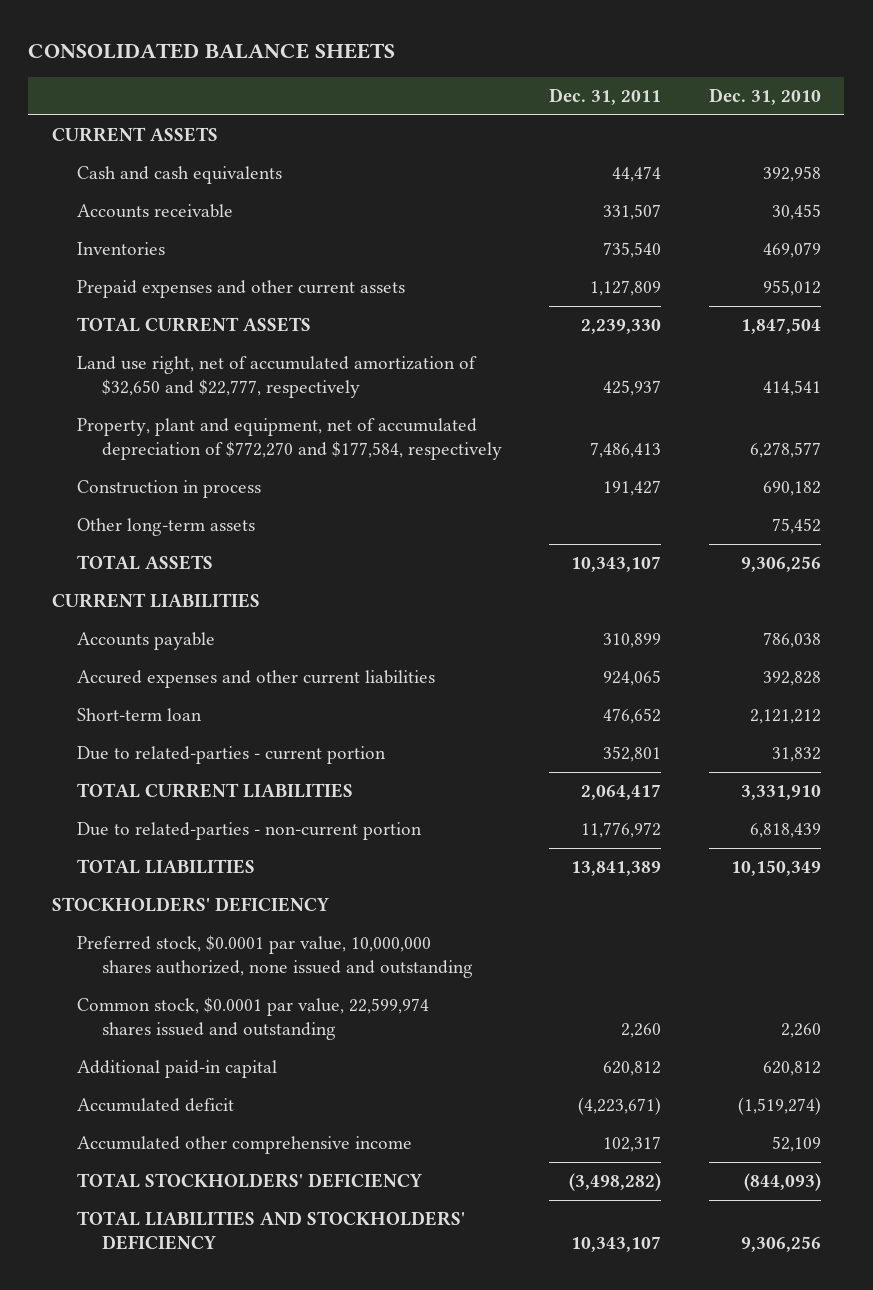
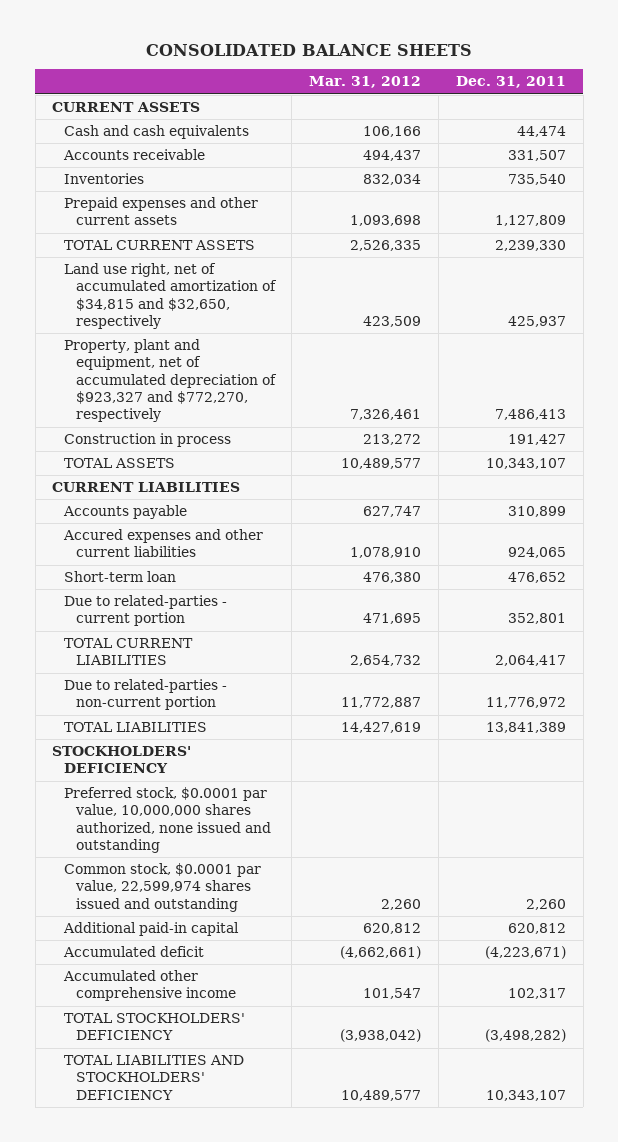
[708,88,821,106] Dec. 31, 2010 -> none
none -> [309,76,422,89] Mar. 31, 2012
[76,356,477,399] Land use right, net of accumulated amortization of $32,650 and $22,777, respectively -> [64,263,277,330] Land use right, net of accumulated amortization of $34,815 and $32,650, respectively
[76,418,502,461] Property, plant and equipment, net of accumulated depreciation of $772,270 and $177,584, respectively -> [64,339,277,423] Property, plant and equipment, net of accumulated depreciation of $923,327 and $772,270, respectively
[76,518,255,537] Other long-term assets -> none

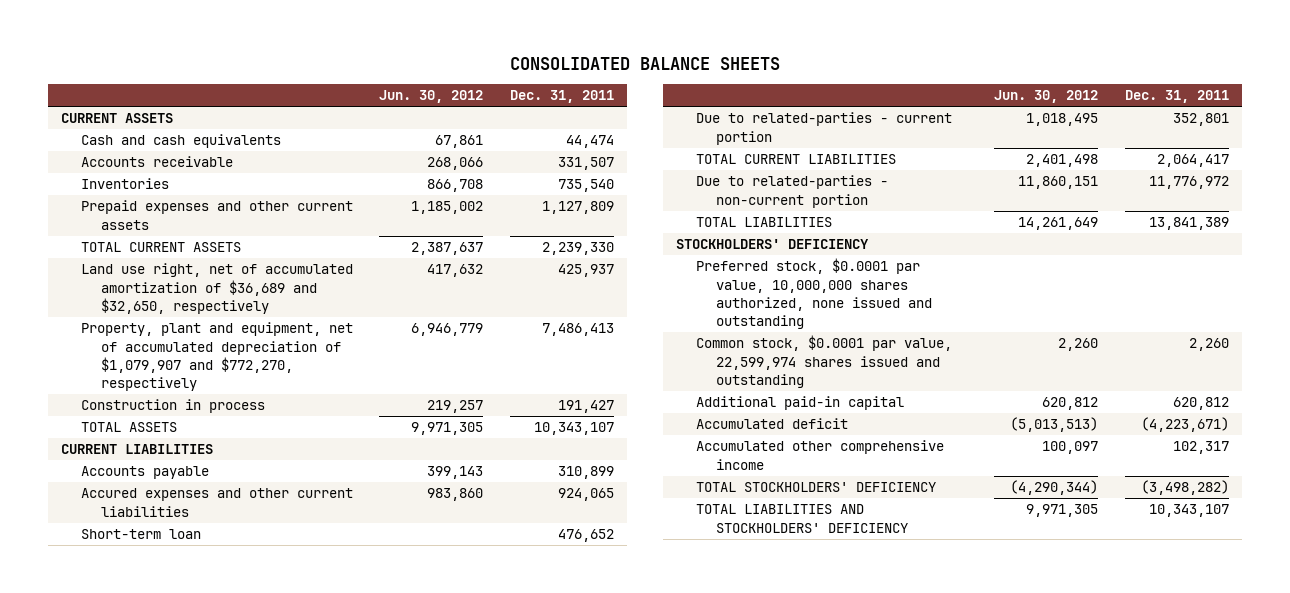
[309,76,422,89] Mar. 31, 2012 -> none
none -> [379,90,484,104] Jun. 30, 2012
[64,263,277,330] Land use right, net of accumulated amortization of $34,815 and $32,650, respectively -> [80,263,353,315] Land use right, net of accumulated amortization of $36,689 and $32,650, respectively
[64,339,277,423] Property, plant and equipment, net of accumulated depreciation of $923,327 and $772,270, respectively -> [80,322,353,392] Property, plant and equipment, net of accumulated depreciation of $1,079,907 and $772,270, respectively

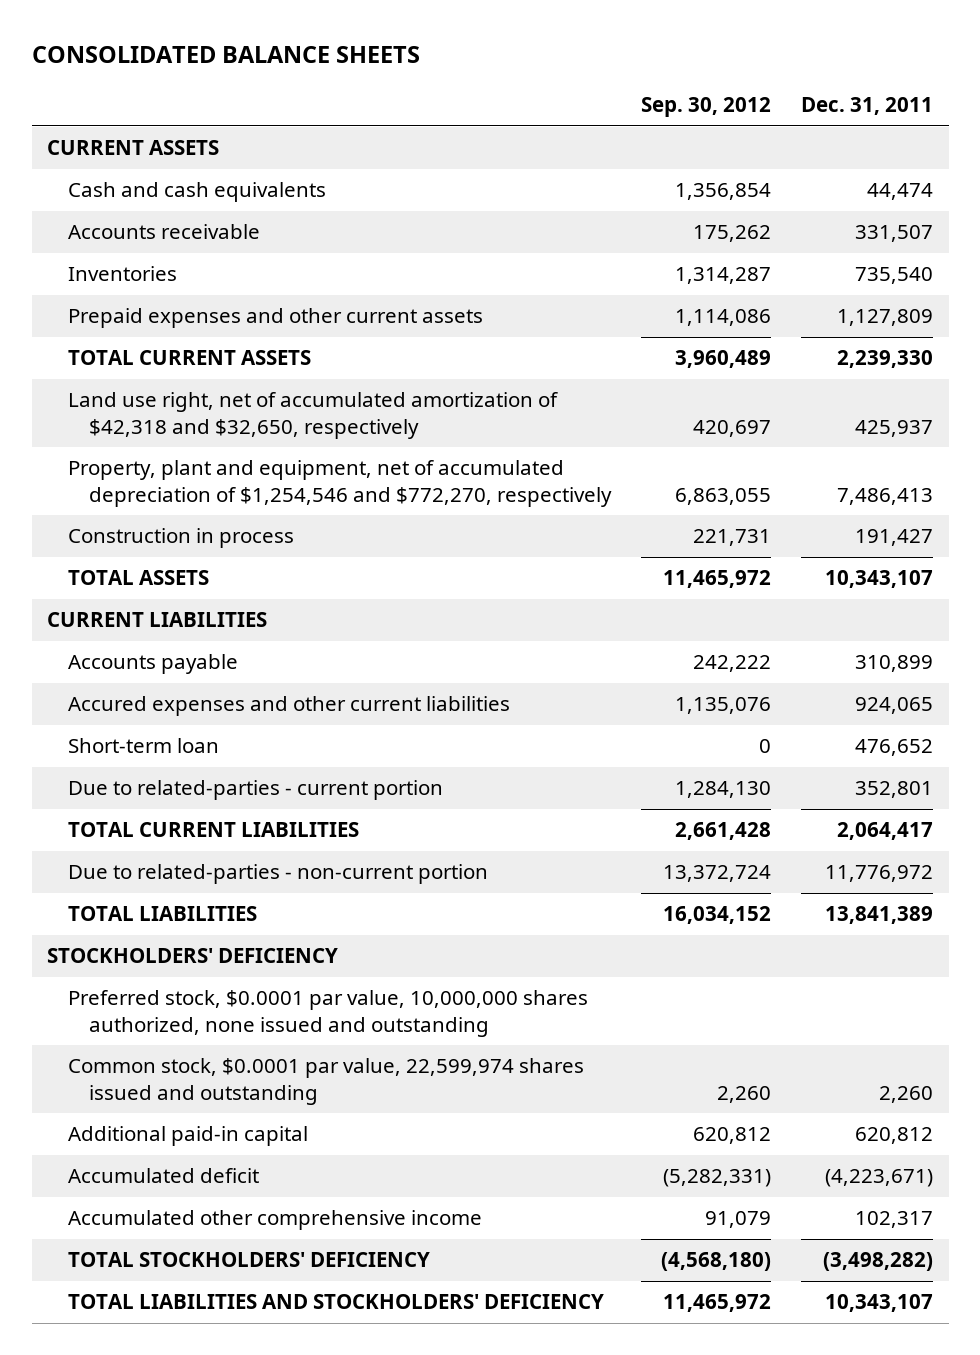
[379,90,484,104] Jun. 30, 2012 -> none
none -> [640,96,771,117] Sep. 30, 2012
[80,263,353,315] Land use right, net of accumulated amortization of $36,689 and $32,650, respectively -> [67,392,558,439] Land use right, net of accumulated amortization of $42,318 and $32,650, respectively
[80,322,353,392] Property, plant and equipment, net of accumulated depreciation of $1,079,907 and $772,270, respectively -> [67,460,612,507] Property, plant and equipment, net of accumulated depreciation of $1,254,546 and $772,270, respectively

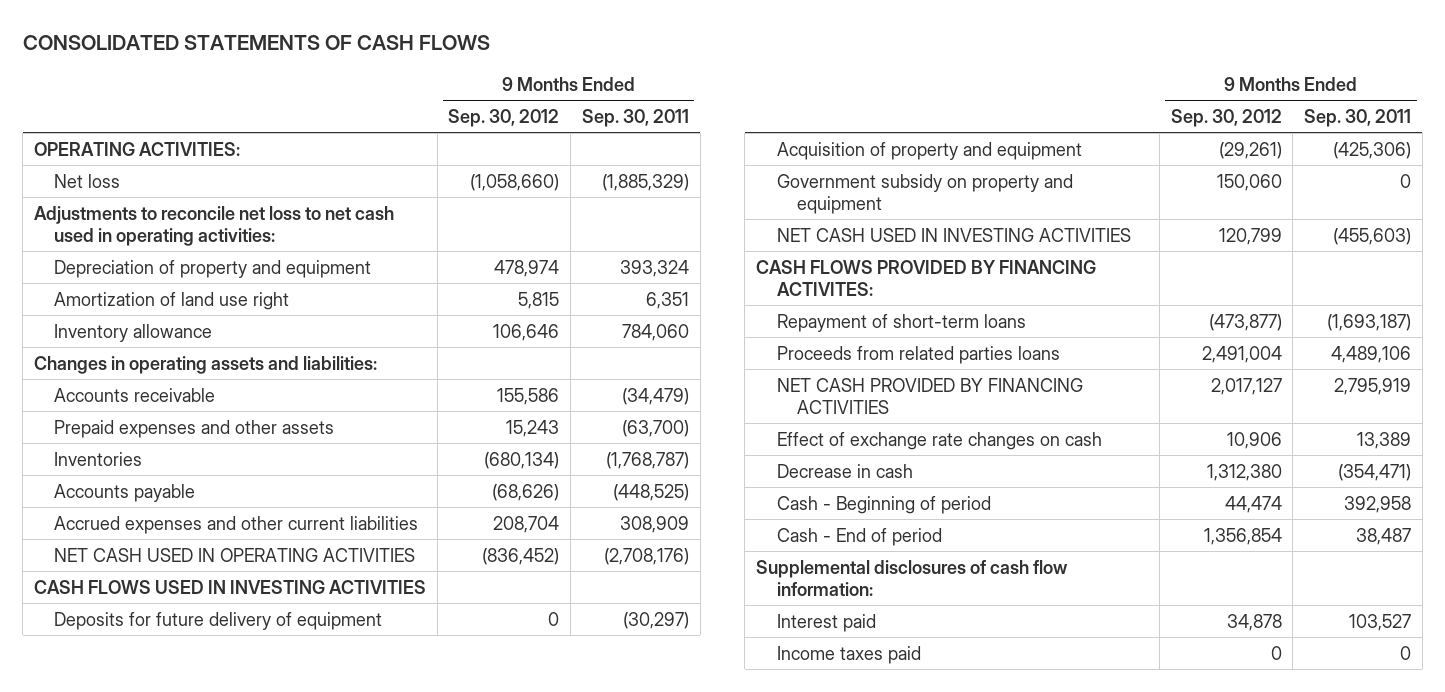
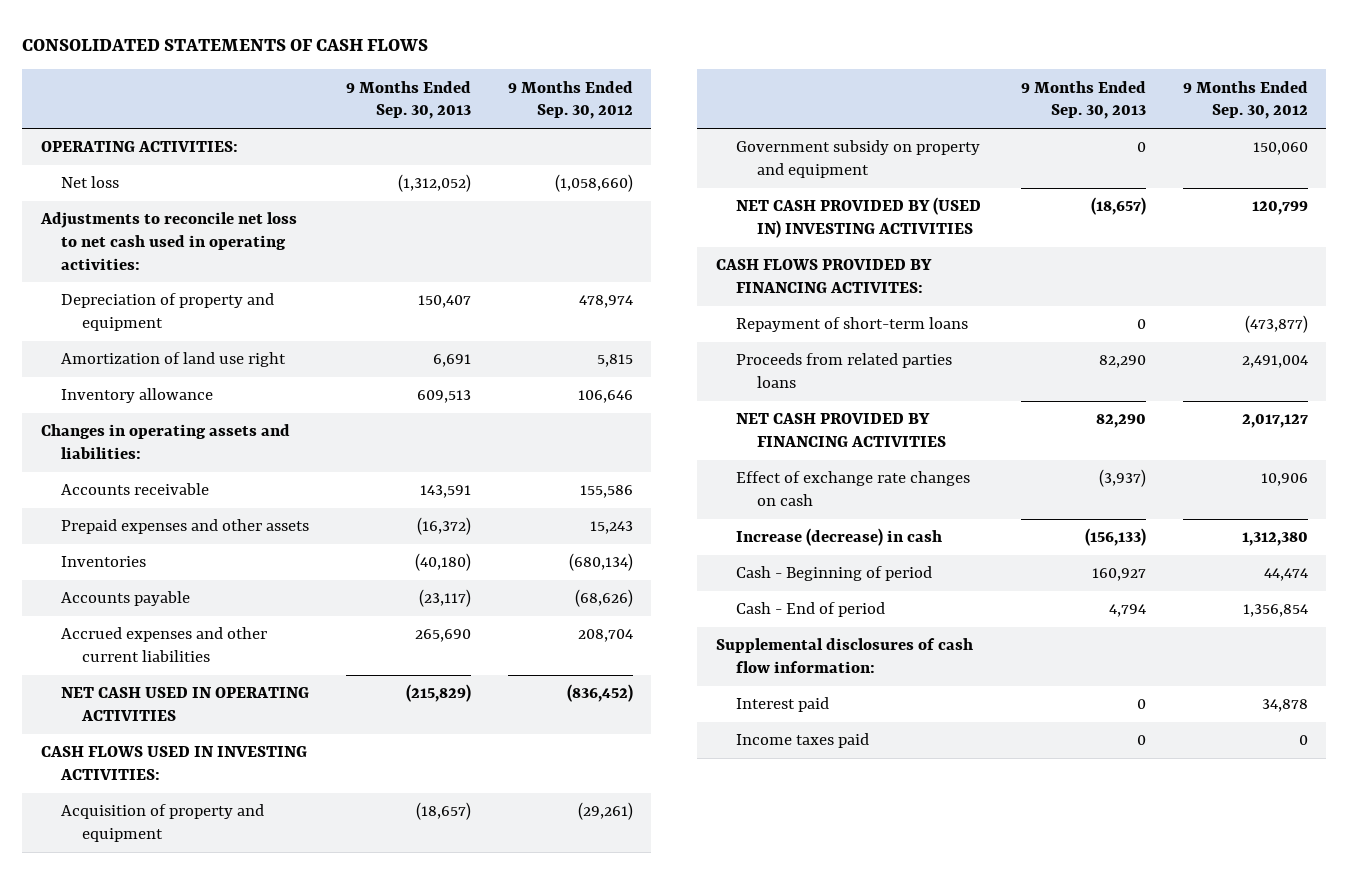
[581,108,689,127] Sep. 30, 2011 -> none
none -> [346,80,472,120] 9 Months Ended Sep. 30, 2013
[54,611,383,630] Deposits for future delivery of equipment -> none
[33,579,426,594] CASH FLOWS USED IN INVESTING ACTIVITIES -> [40,746,307,780] CASH FLOWS USED IN INVESTING ACTIVITIES:
[776,227,1131,242] NET CASH USED IN INVESTING ACTIVITIES -> [736,197,982,238] NET CASH PROVIDED BY (USED IN) INVESTING ACTIVITIES
[776,463,913,478] Decrease in cash -> [736,528,943,547] Increase (decrease) in cash

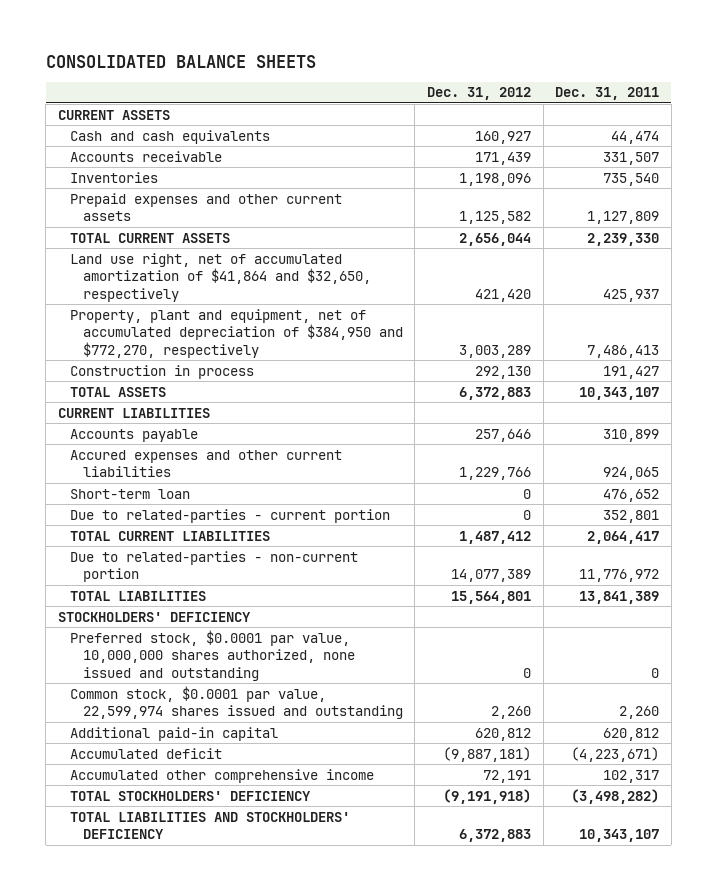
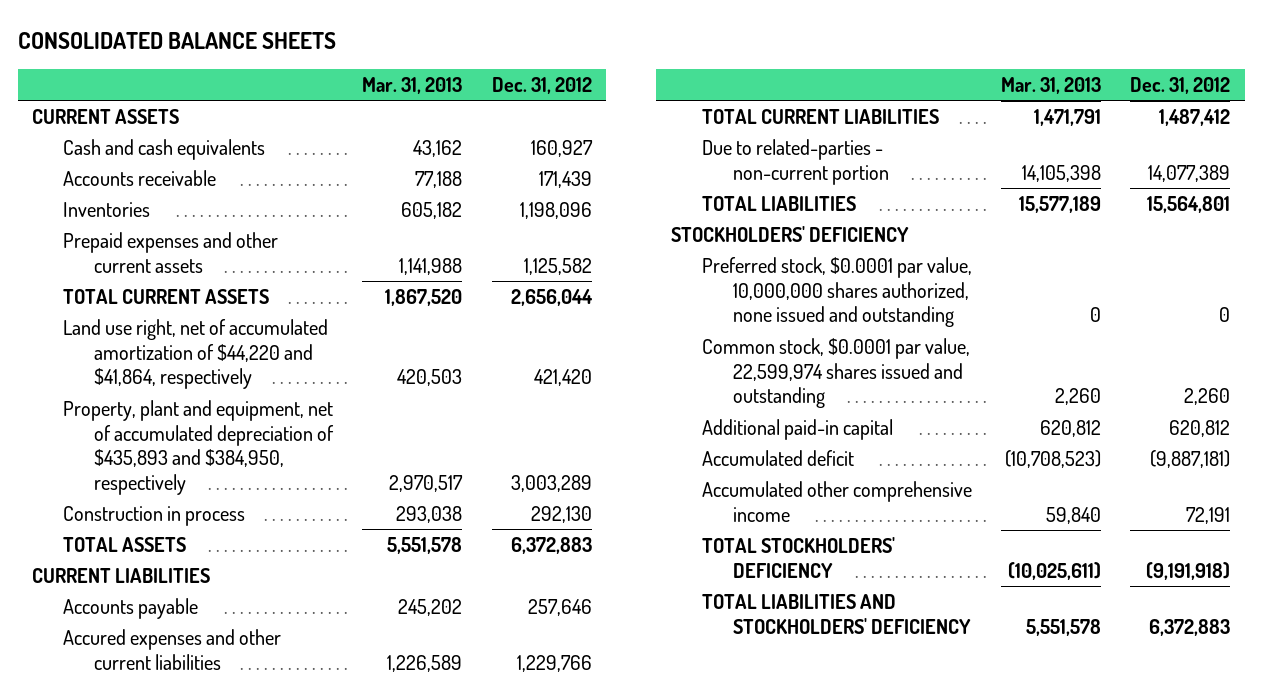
[555,87,660,101] Dec. 31, 2011 -> none
none -> [362,76,463,94] Mar. 31, 2013
[70,252,371,302] Land use right, net of accumulated amortization of $41,864 and $32,650, respectively -> [63,318,329,390] Land use right, net of accumulated amortization of $44,220 and $41,864, respectively
[70,308,403,358] Property, plant and equipment, net of accumulated depreciation of $384,950 and $772,270, respectively -> [63,399,335,496] Property, plant and equipment, net of accumulated depreciation of $435,893 and $384,950, respectively
[70,488,191,499] Short-term loan -> none
[70,508,391,523] Due to related-parties - current portion -> none

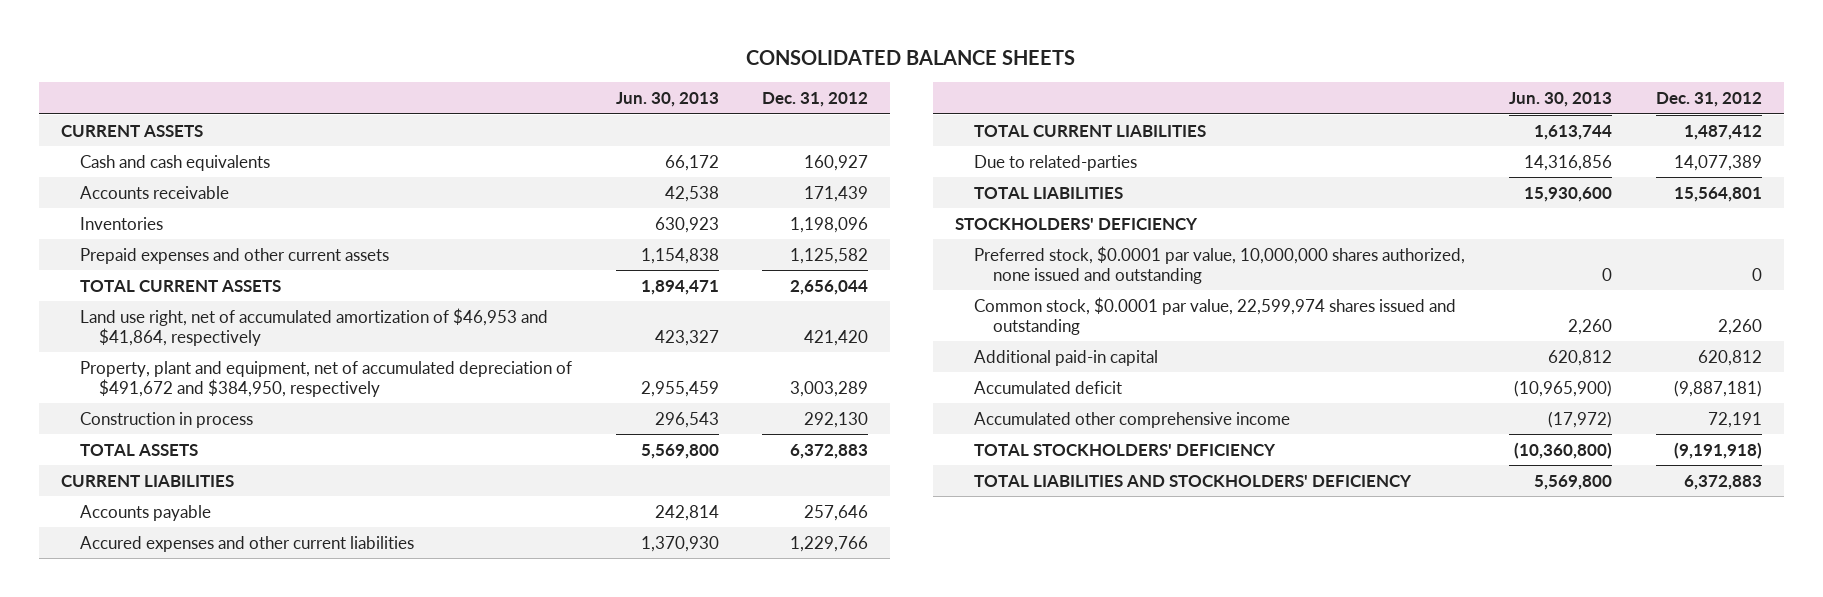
[362,76,463,94] Mar. 31, 2013 -> none
none -> [615,92,719,108] Jun. 30, 2013
[63,318,329,390] Land use right, net of accumulated amortization of $44,220 and $41,864, respectively -> [80,307,549,346] Land use right, net of accumulated amortization of $46,953 and $41,864, respectively
[63,399,335,496] Property, plant and equipment, net of accumulated depreciation of $435,893 and $384,950, respectively -> [80,360,573,397] Property, plant and equipment, net of accumulated depreciation of $491,672 and $384,950, respectively
[702,138,890,185] Due to related-parties - non-current portion -> [973,154,1137,171] Due to related-parties

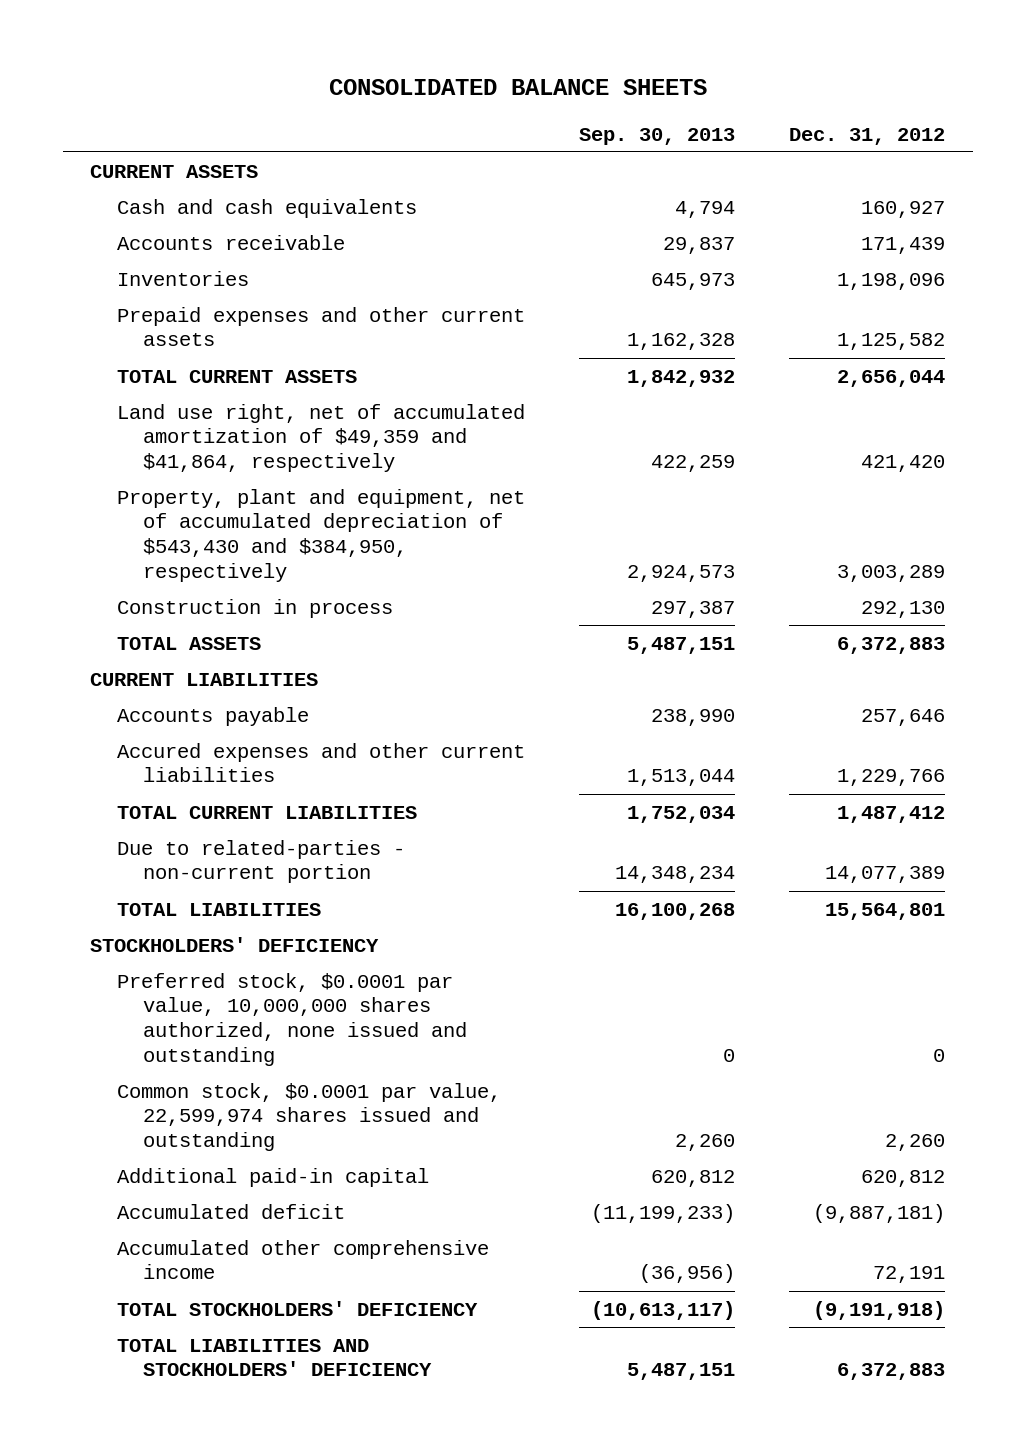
[615,92,719,108] Jun. 30, 2013 -> none
none -> [578,127,735,145] Sep. 30, 2013
[80,307,549,346] Land use right, net of accumulated amortization of $46,953 and $41,864, respectively -> [116,403,525,473] Land use right, net of accumulated amortization of $49,359 and $41,864, respectively
[80,360,573,397] Property, plant and equipment, net of accumulated depreciation of $491,672 and $384,950, respectively -> [116,488,525,582] Property, plant and equipment, net of accumulated depreciation of $543,430 and $384,950, respectively
[973,154,1137,171] Due to related-parties -> [116,839,405,884] Due to related-parties - non-current portion

